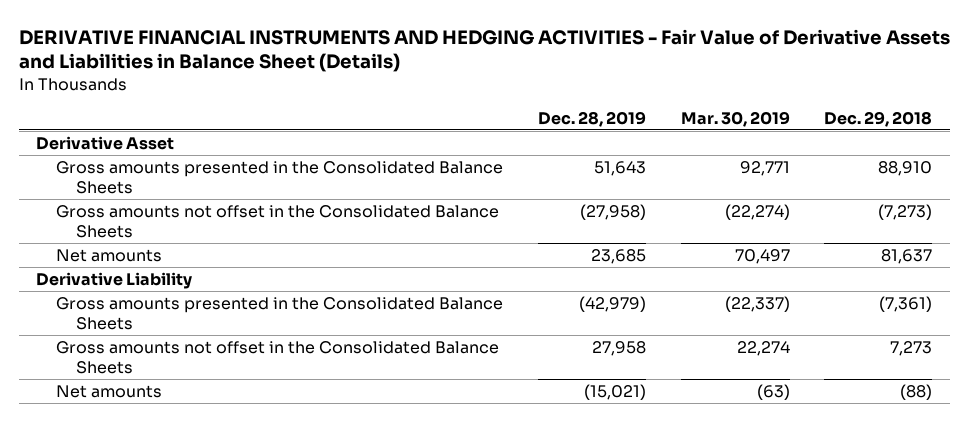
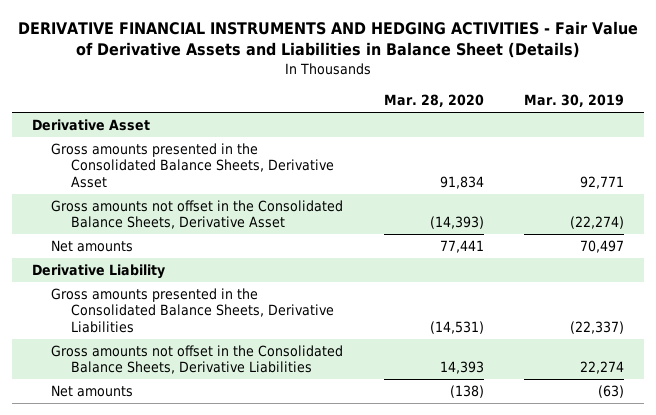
[537,110,646,127] Dec. 28, 2019 -> none
[824,110,933,127] Dec. 29, 2018 -> none
none -> [383,94,484,108] Mar. 28, 2020
[56,160,504,194] Gross amounts presented in the Consolidated Balance Sheets -> [51,143,334,188] Gross amounts presented in the Consolidated Balance Sheets, Derivative Asset
[56,204,500,238] Gross amounts not offset in the Consolidated Balance Sheets -> [51,200,344,230] Gross amounts not offset in the Consolidated Balance Sheets, Derivative Asset
[56,296,504,330] Gross amounts presented in the Consolidated Balance Sheets -> [51,288,334,333] Gross amounts presented in the Consolidated Balance Sheets, Derivative Liabilities
[56,340,500,374] Gross amounts not offset in the Consolidated Balance Sheets -> [51,345,344,375] Gross amounts not offset in the Consolidated Balance Sheets, Derivative Liabilities

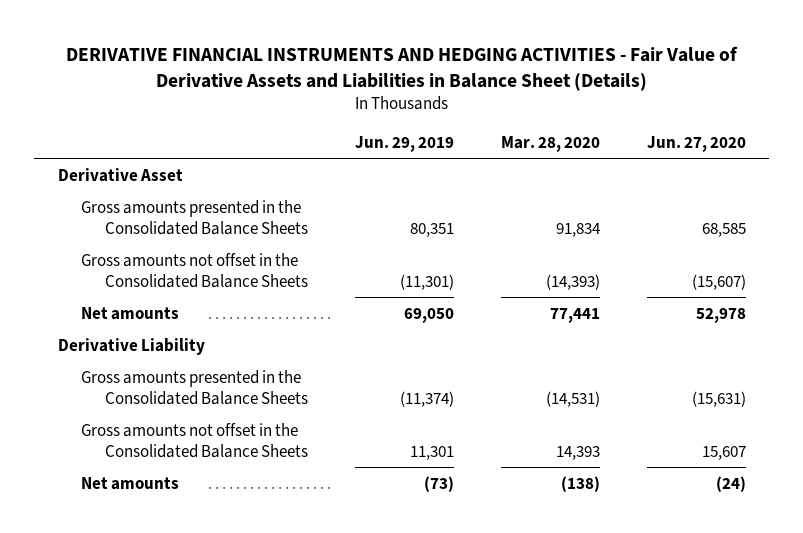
[524,94,625,108] Mar. 30, 2019 -> none
none -> [354,135,454,152] Jun. 29, 2019
none -> [646,135,746,152] Jun. 27, 2020
[51,143,334,188] Gross amounts presented in the Consolidated Balance Sheets, Derivative Asset -> [81,199,308,235] Gross amounts presented in the Consolidated Balance Sheets
[51,200,344,230] Gross amounts not offset in the Consolidated Balance Sheets, Derivative Asset -> [81,252,308,288] Gross amounts not offset in the Consolidated Balance Sheets
[51,288,334,333] Gross amounts presented in the Consolidated Balance Sheets, Derivative Liabilities -> [81,369,308,405] Gross amounts presented in the Consolidated Balance Sheets
[51,345,344,375] Gross amounts not offset in the Consolidated Balance Sheets, Derivative Liabilities -> [81,422,308,458] Gross amounts not offset in the Consolidated Balance Sheets

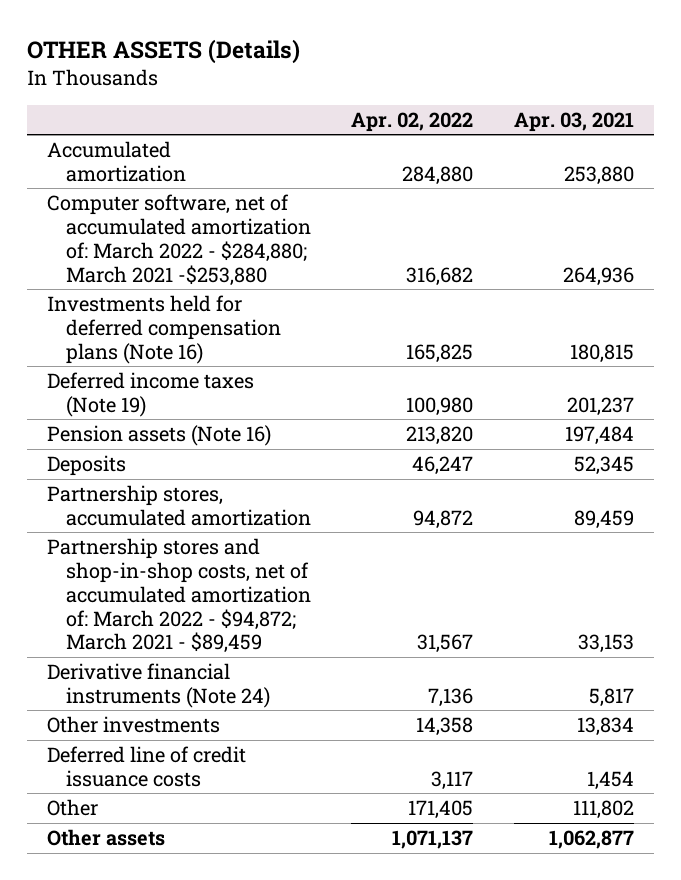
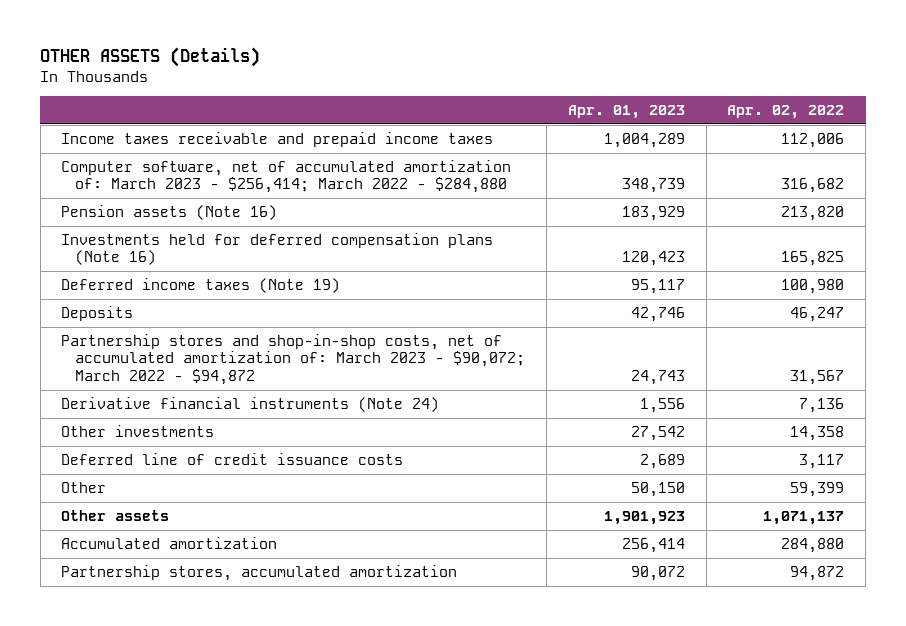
[514,111,635,132] Apr. 03, 2021 -> none
none -> [567,104,685,119] Apr. 01, 2023
none -> [61,132,494,148] Income taxes receivable and prepaid income taxes
[47,193,311,286] Computer software, net of accumulated amortization of: March 2022 - $284,880; March 2021 -$253,880 -> [61,160,512,194] Computer software, net of accumulated amortization of: March 2023 - $256,414; March 2022 - $284,880
[47,424,272,446] Pension assets (Note 16) -> [61,205,278,221] Pension assets (Note 16)
[47,537,311,654] Partnership stores and shop-in-shop costs, net of accumulated amortization of: March 2022 - $94,872; March 2021 - $89,459 -> [61,334,525,385] Partnership stores and shop-in-shop costs, net of accumulated amortization of: March 2023 - $90,072; March 2022 - $94,872
[408,799,474,819] 171,405 -> [790,482,845,498] 59,399
[47,140,186,182] Accumulated amortization -> [61,537,278,550] Accumulated amortization
[47,484,311,526] Partnership stores, accumulated amortization -> [61,565,458,582] Partnership stores, accumulated amortization

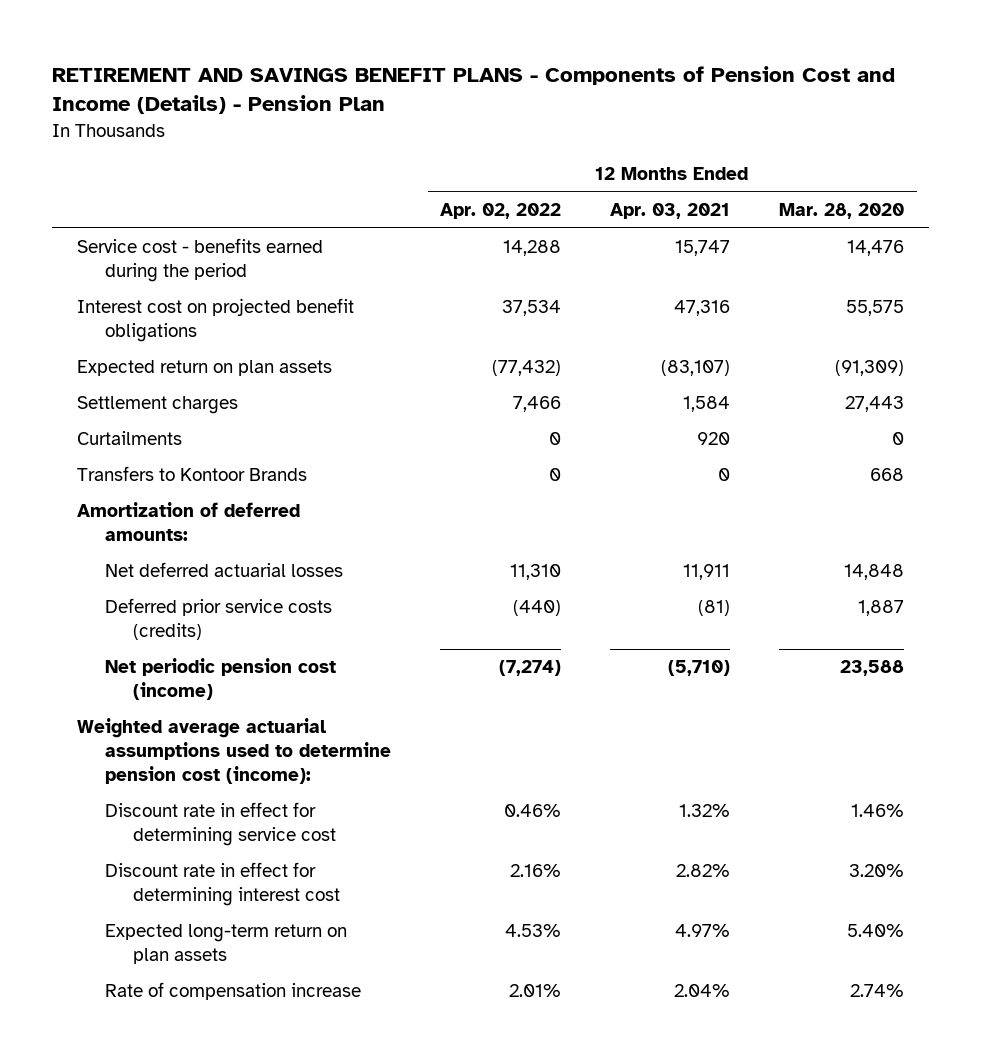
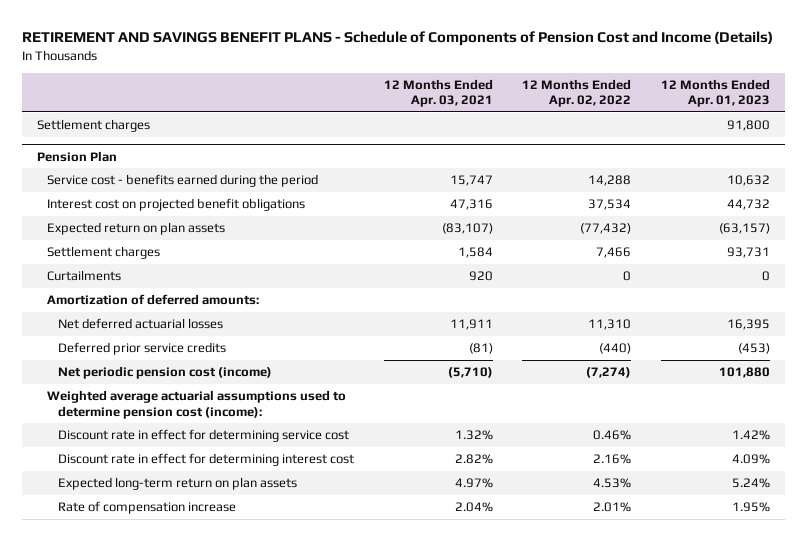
[51,65,895,115] RETIREMENT AND SAVINGS BENEFIT PLANS - Components of Pension Cost and Income (Details) - Pension Plan -> [21,30,773,46] RETIREMENT AND SAVINGS BENEFIT PLANS - Schedule of Components of Pension Cost and Income (Details)
[779,203,905,220] Mar. 28, 2020 -> none
none -> [661,78,771,108] 12 Months Ended Apr. 01, 2023
none -> [36,119,150,133] Settlement charges
none -> [36,150,117,162] Pension Plan
[76,466,307,482] Transfers to Kontoor Brands -> none
[104,598,332,641] Deferred prior service costs (credits) -> [58,342,227,356] Deferred prior service credits

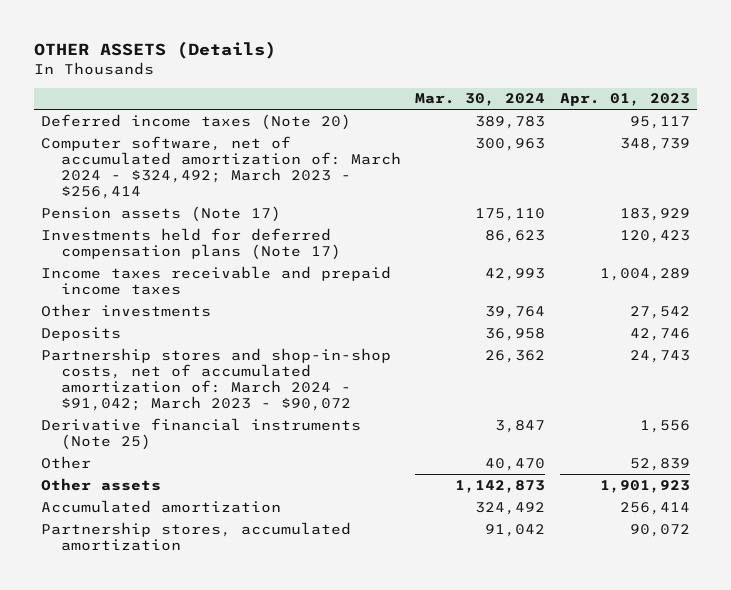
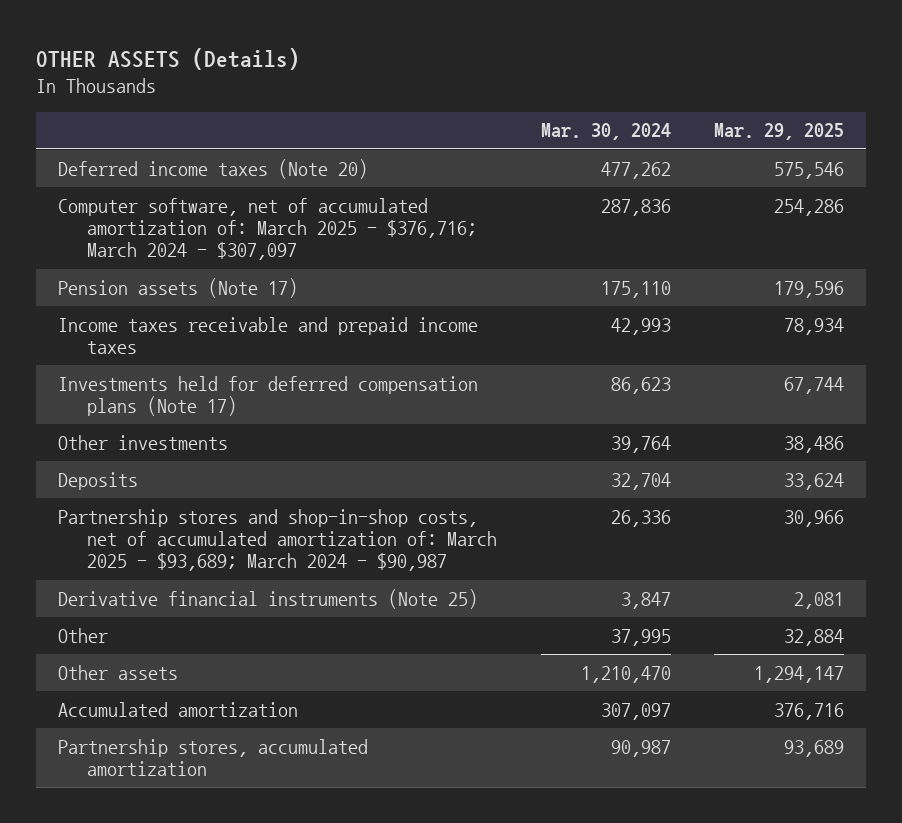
[559,93,690,107] Apr. 01, 2023 -> none
none -> [714,123,845,141] Mar. 29, 2025
[475,115,546,129] 389,783 -> [600,161,671,179] 477,262
[41,135,402,199] Computer software, net of accumulated amortization of: March 2024 - $324,492; March 2023 - $256,414 -> [57,197,478,261] Computer software, net of accumulated amortization of: March 2025 - $376,716; March 2024 - $307,097
[475,137,546,151] 300,963 -> [600,198,671,216] 287,836
[41,227,342,260] Investments held for deferred compensation plans (Note 17) -> [57,375,478,417] Investments held for deferred compensation plans (Note 17)
[485,327,546,341] 36,958 -> [610,472,671,490] 32,704
[41,347,392,411] Partnership stores and shop-in-shop costs, net of accumulated amortization of: March 2024 - $91,042; March 2023 - $90,072 -> [57,508,498,572] Partnership stores and shop-in-shop costs, net of accumulated amortization of: March 2025 - $93,689; March 2024 - $90,987
[485,349,546,363] 26,362 -> [610,509,671,527] 26,336
[485,457,546,471] 40,470 -> [610,628,671,646] 37,995
[455,479,546,493] 1,142,873 -> [580,665,671,683] 1,210,470
[475,501,546,515] 324,492 -> [600,702,671,720] 307,097
[485,523,546,537] 91,042 -> [610,739,671,757] 90,987

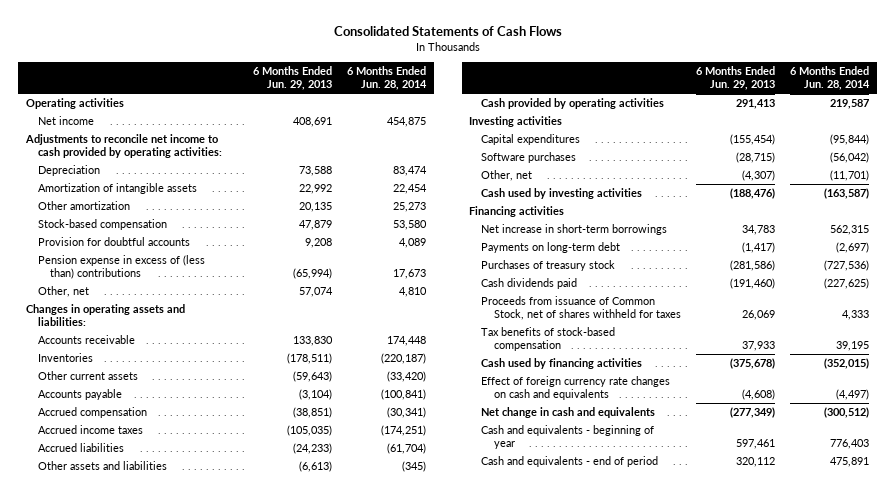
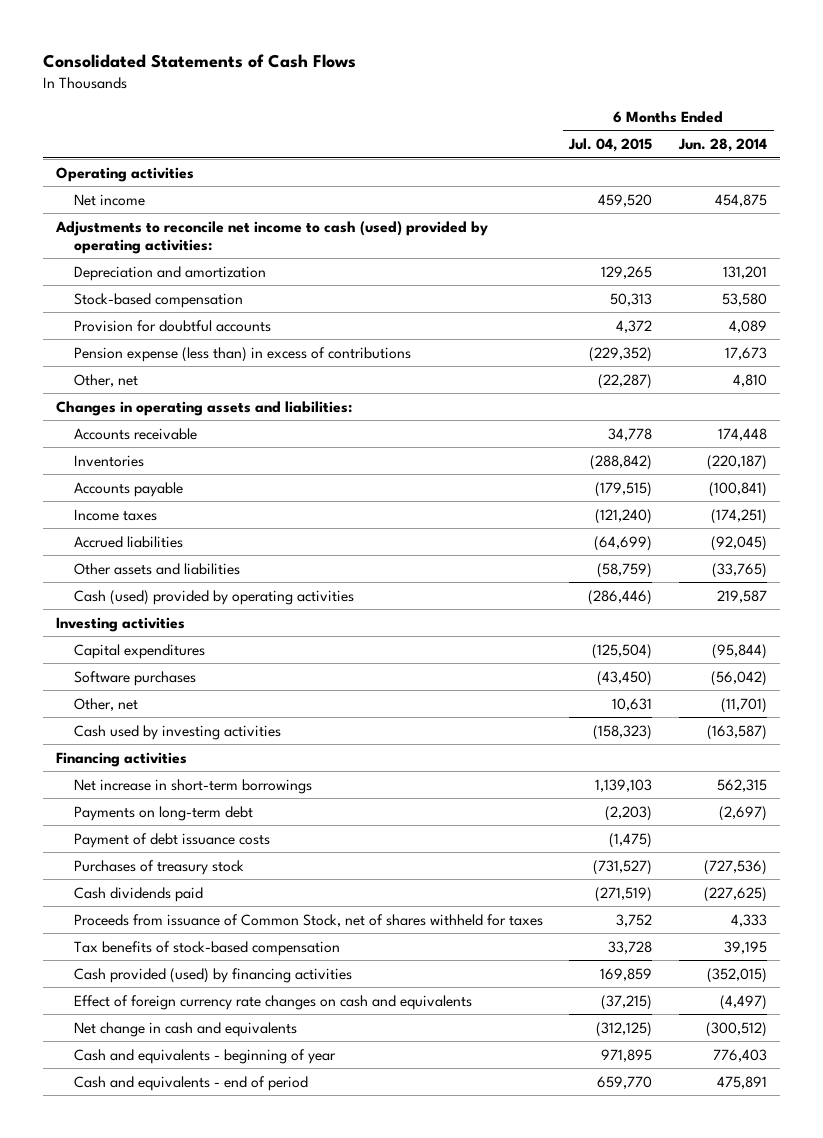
[252,65,332,91] 6 Months Ended Jun. 29, 2013 -> none
none -> [568,138,653,153] Jul. 04, 2015
[38,165,101,177] Depreciation -> none
[38,183,198,195] Amortization of intangible assets -> none
[38,201,131,211] Other amortization -> none
[24,134,223,159] Adjustments to reconcile net income to cash provided by operating activities: -> [55,220,489,254] Adjustments to reconcile net income to cash (used) provided by operating activities:
none -> [73,265,266,281] Depreciation and amortization
[38,255,206,280] Pension expense in excess of (less than) contributions -> [73,346,411,362] Pension expense (less than) in excess of contributions
[38,371,139,381] Other current assets -> none
[38,407,148,419] Accrued compensation -> none
[38,425,144,435] Accrued income taxes -> [73,508,157,521] Income taxes
[386,443,426,455] (61,704) -> [710,535,767,551] (92,045)
[401,461,426,473] (345) -> [711,562,767,578] (33,765)
[481,98,665,110] Cash provided by operating activities -> [73,589,354,605] Cash (used) provided by operating activities
none -> [73,832,270,848] Payment of debt issuance costs
[481,358,643,370] Cash used by financing activities -> [73,967,352,983] Cash provided (used) by financing activities

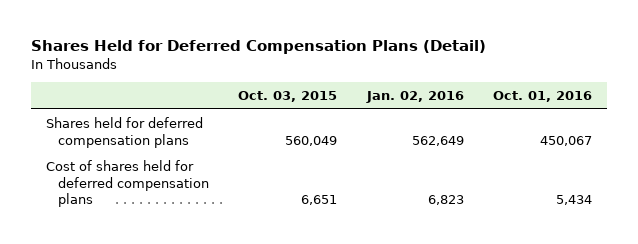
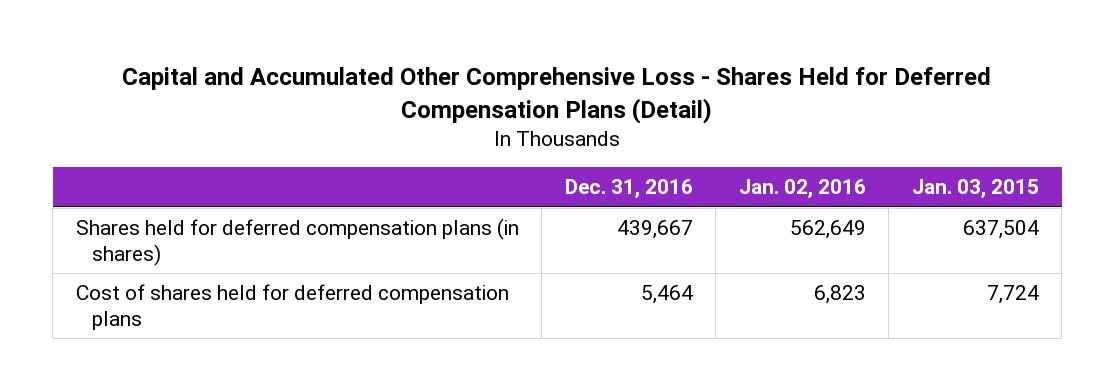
[30,40,486,55] Shares Held for Deferred Compensation Plans (Detail) -> [122,67,992,124] Capital and Accumulated Other Comprehensive Loss - Shares Held for Deferred Compensation Plans (Detail)
[238,91,338,103] Oct. 03, 2015 -> none
[493,91,593,103] Oct. 01, 2016 -> none
none -> [564,179,693,200] Dec. 31, 2016
none -> [911,179,1039,200] Jan. 03, 2015
[45,117,203,148] Shares held for deferred compensation plans -> [75,218,519,266] Shares held for deferred compensation plans (in shares)

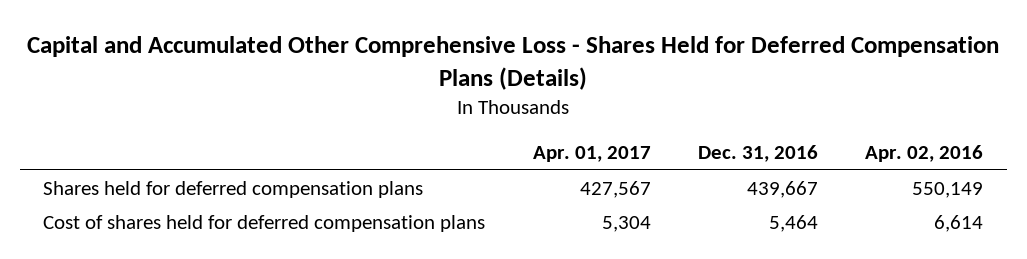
[122,67,992,124] Capital and Accumulated Other Comprehensive Loss - Shares Held for Deferred Compensation Plans (Detail) -> [27,35,1000,90] Capital and Accumulated Other Comprehensive Loss - Shares Held for Deferred Compensation Plans (Details)
[738,179,866,200] Jan. 02, 2016 -> none
[911,179,1039,200] Jan. 03, 2015 -> none
none -> [532,146,651,163] Apr. 01, 2017
none -> [865,145,984,163] Apr. 02, 2016
[75,218,519,266] Shares held for deferred compensation plans (in shares) -> [43,181,424,199] Shares held for deferred compensation plans

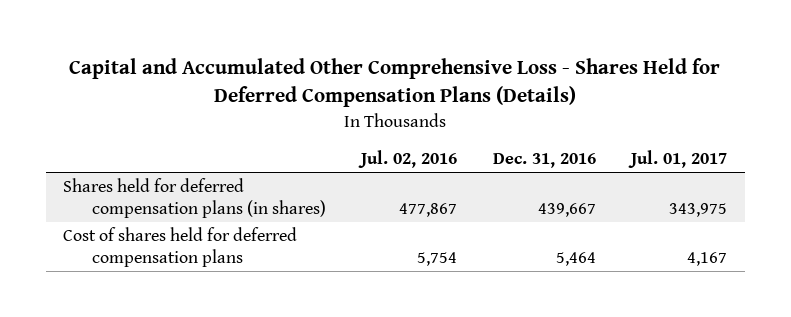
[532,146,651,163] Apr. 01, 2017 -> none
[865,145,984,163] Apr. 02, 2016 -> none
none -> [358,150,458,169] Jul. 02, 2016
none -> [628,150,728,169] Jul. 01, 2017
[43,181,424,199] Shares held for deferred compensation plans -> [63,178,326,218] Shares held for deferred compensation plans (in shares)

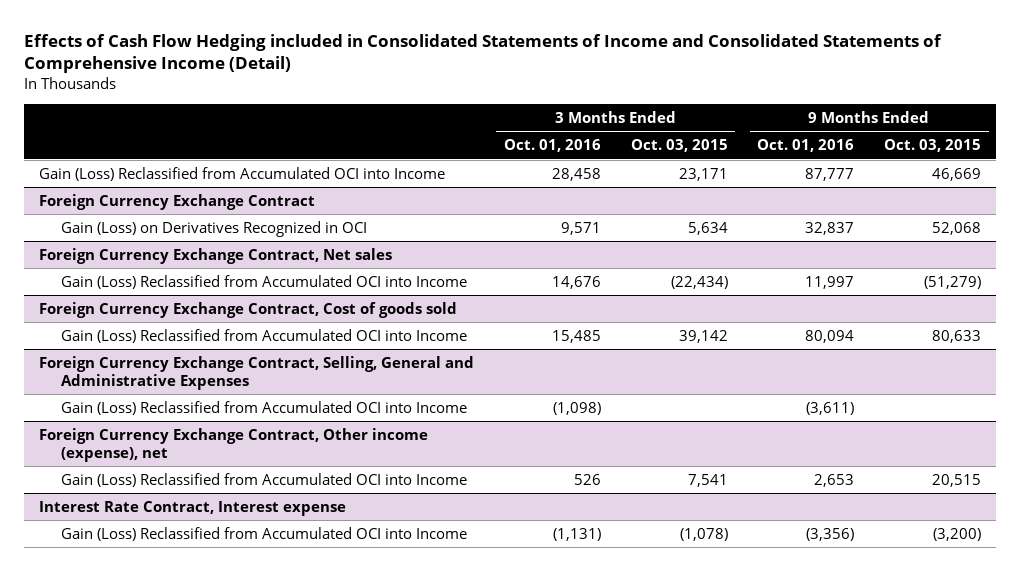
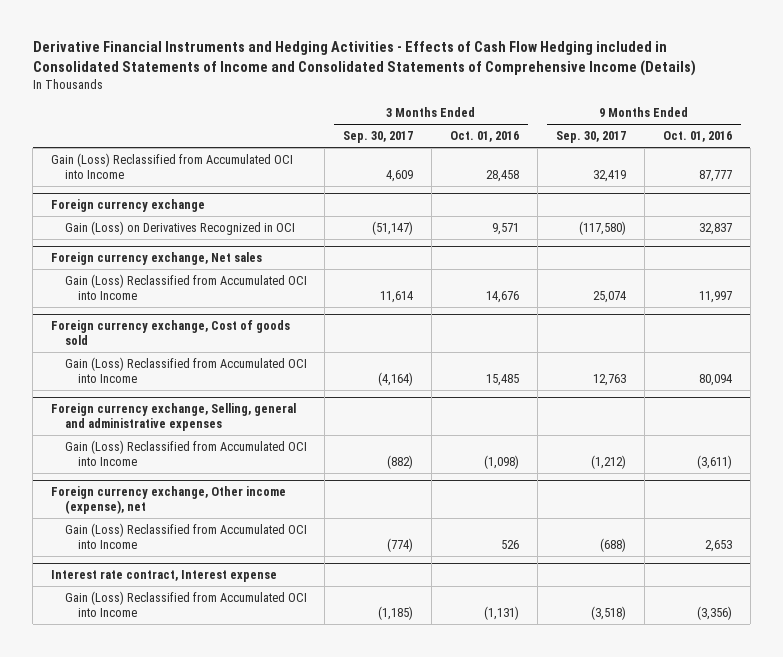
[23,33,942,74] Effects of Cash Flow Hedging included in Consolidated Statements of Income and Consolidated Statements of Comprehensive Income (Detail) -> [32,41,696,76] Derivative Financial Instruments and Hedging Activities - Effects of Cash Flow Hedging included in Consolidated Statements of Income and Consolidated Statements of Comprehensive Income (Details)
[630,139,728,153] Oct. 03, 2015 -> none
[884,139,982,153] Oct. 03, 2015 -> none
none -> [343,131,414,144] Sep. 30, 2017
none -> [555,131,626,144] Sep. 30, 2017
[38,193,315,210] Foreign Currency Exchange Contract -> [51,199,206,213] Foreign currency exchange
[38,247,392,264] Foreign Currency Exchange Contract, Net sales -> [51,252,263,266] Foreign currency exchange, Net sales
[38,301,457,318] Foreign Currency Exchange Contract, Cost of goods sold -> [51,320,291,346] Foreign currency exchange, Cost of goods sold
[38,355,474,390] Foreign Currency Exchange Contract, Selling, General and Administrative Expenses -> [51,403,297,432] Foreign currency exchange, Selling, general and administrative expenses
[38,427,428,462] Foreign Currency Exchange Contract, Other income (expense), net -> [51,486,287,515] Foreign currency exchange, Other income (expense), net
[38,500,346,516] Interest Rate Contract, Interest expense -> [51,570,278,583] Interest rate contract, Interest expense

